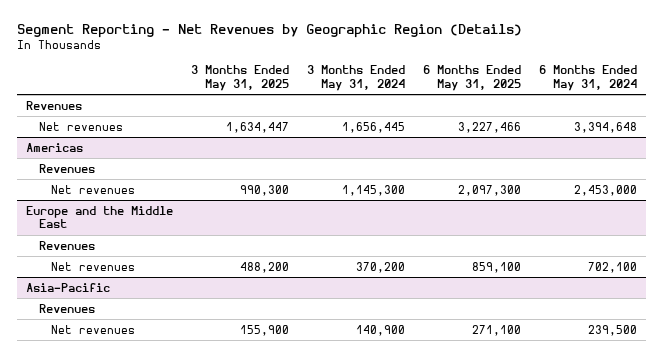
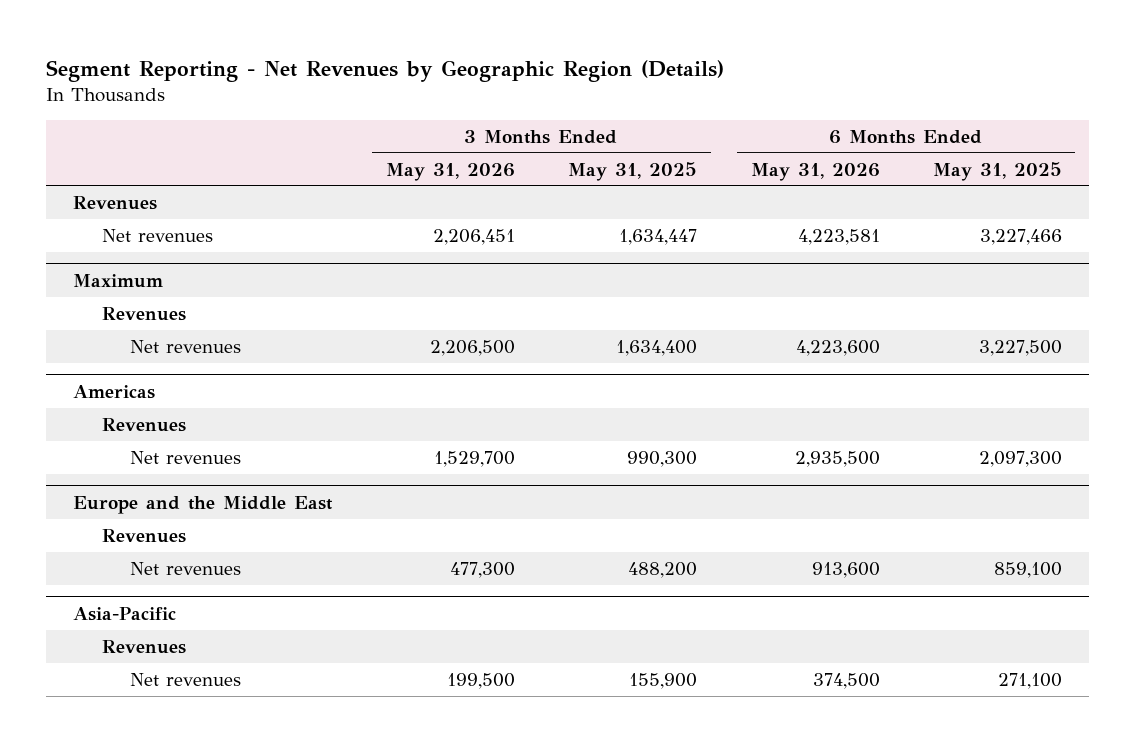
[307,65,406,91] 3 Months Ended May 31, 2024 -> none
[539,65,638,91] 6 Months Ended May 31, 2024 -> none
none -> [385,162,515,181] May 31, 2026
none -> [750,162,880,181] May 31, 2026
none -> [73,273,164,288] Maximum
none -> [101,306,186,321] Revenues
none -> [129,339,241,353] Net revenues

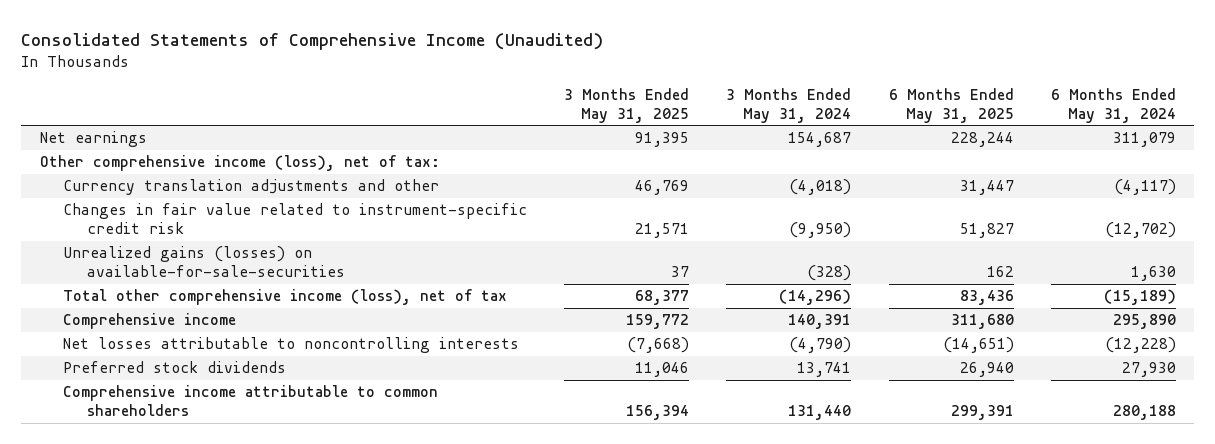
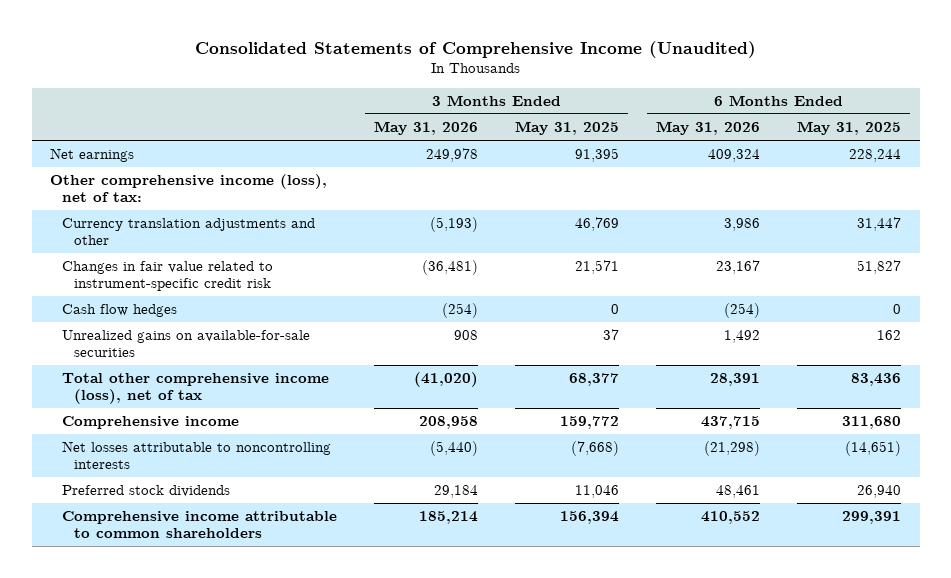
[726,87,852,123] 3 Months Ended May 31, 2024 -> none
[1050,87,1176,123] 6 Months Ended May 31, 2024 -> none
none -> [374,121,479,136] May 31, 2026
none -> [656,121,761,136] May 31, 2026
none -> [62,304,178,318] Cash flow hedges
[63,246,345,278] Unrealized gains (losses) on available-for-sale-securities -> [62,330,311,358] Unrealized gains on available-for-sale securities

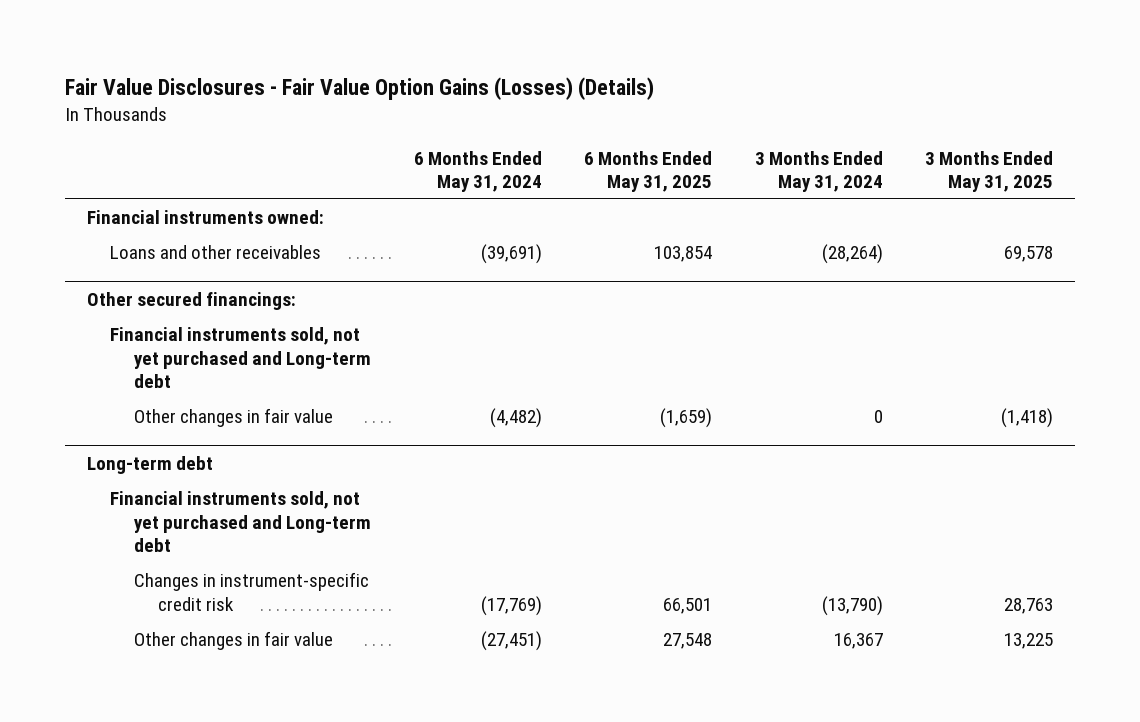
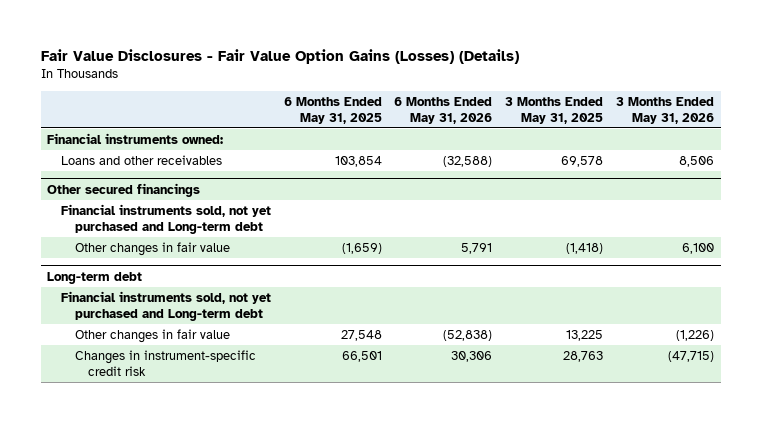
[413,150,542,192] 6 Months Ended May 31, 2024 -> none
[754,150,883,192] 3 Months Ended May 31, 2024 -> none
none -> [394,96,493,124] 6 Months Ended May 31, 2026
none -> [616,96,715,124] 3 Months Ended May 31, 2026
[86,292,296,311] Other secured financings: -> [47,183,201,198] Other secured financings
[134,572,370,611] Changes in instrument-specific credit risk -> [74,350,256,376] Changes in instrument-specific credit risk

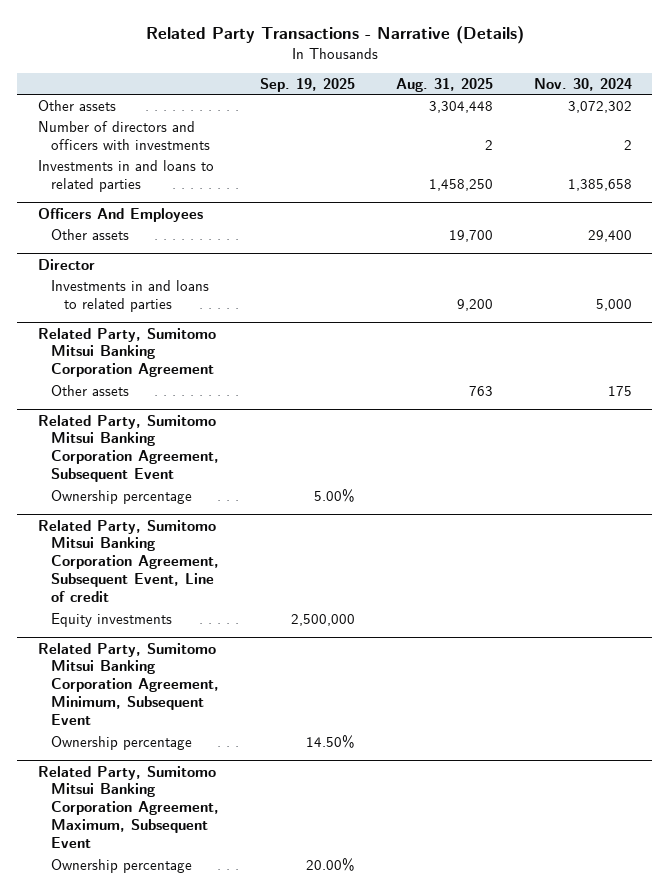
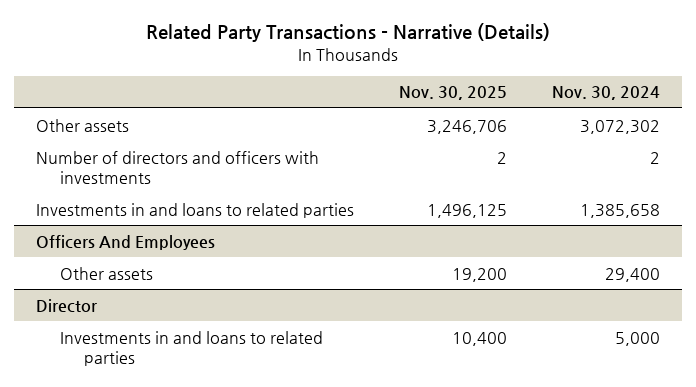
[259,77,355,92] Sep. 19, 2025 -> none
[395,77,493,92] Aug. 31, 2025 -> none
none -> [398,86,507,101] Nov. 30, 2025
[37,327,216,378] Related Party, Sumitomo Mitsui Banking Corporation Agreement -> none
[50,384,129,396] Other assets -> none
[37,414,219,483] Related Party, Sumitomo Mitsui Banking Corporation Agreement, Subsequent Event -> none
[50,489,192,504] Ownership percentage -> none
[37,519,219,602] Related Party, Sumitomo Mitsui Banking Corporation Agreement, Subsequent Event, Line of credit -> none
[50,612,172,627] Equity investments -> none
[37,642,219,725] Related Party, Sumitomo Mitsui Banking Corporation Agreement, Minimum, Subsequent Event -> none
[50,735,192,750] Ownership percentage -> none
[37,765,219,848] Related Party, Sumitomo Mitsui Banking Corporation Agreement, Maximum, Subsequent Event -> none
[50,858,192,873] Ownership percentage -> none

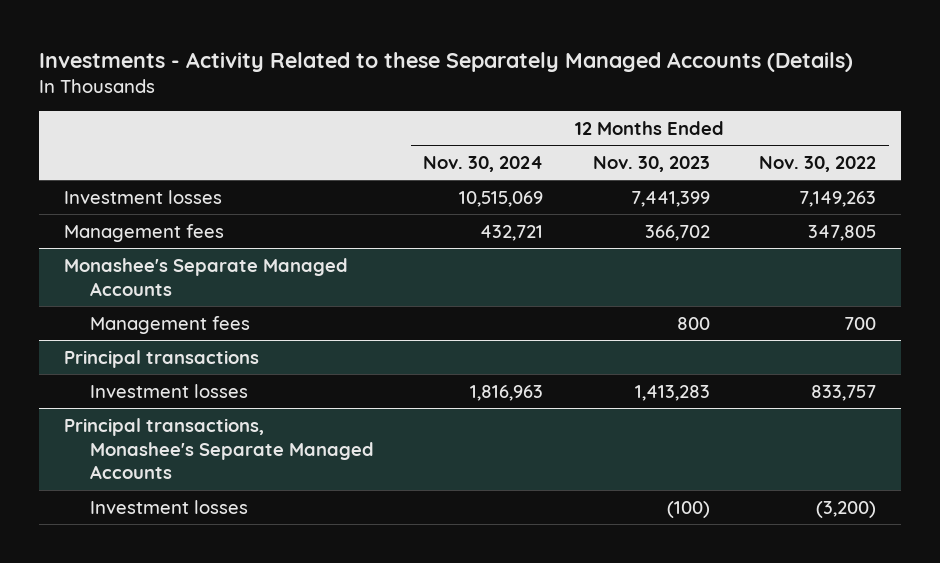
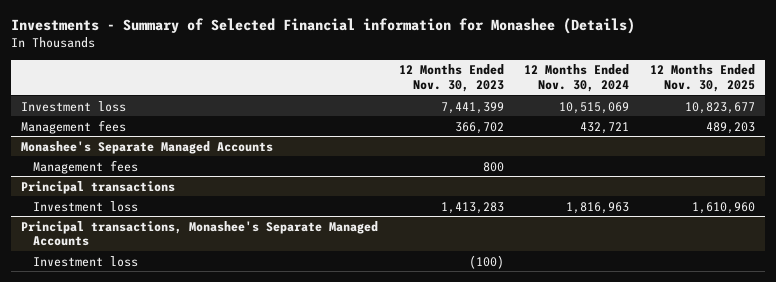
[38,51,853,72] Investments - Activity Related to these Separately Managed Accounts (Details) -> [10,18,635,35] Investments - Summary of Selected Financial information for Monashee (Details)
[759,156,877,173] Nov. 30, 2022 -> none
none -> [649,64,755,92] 12 Months Ended Nov. 30, 2025
[63,189,222,204] Investment losses -> [21,100,127,112] Investment loss
[89,383,248,398] Investment losses -> [33,200,139,212] Investment loss
[89,499,248,514] Investment losses -> [33,255,139,267] Investment loss

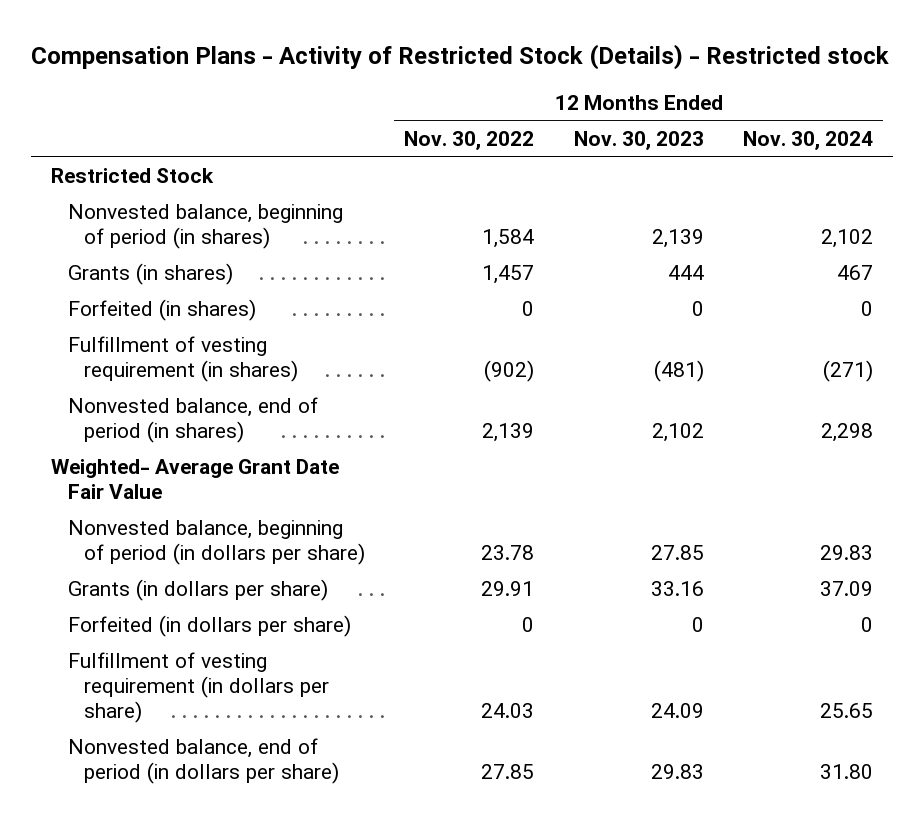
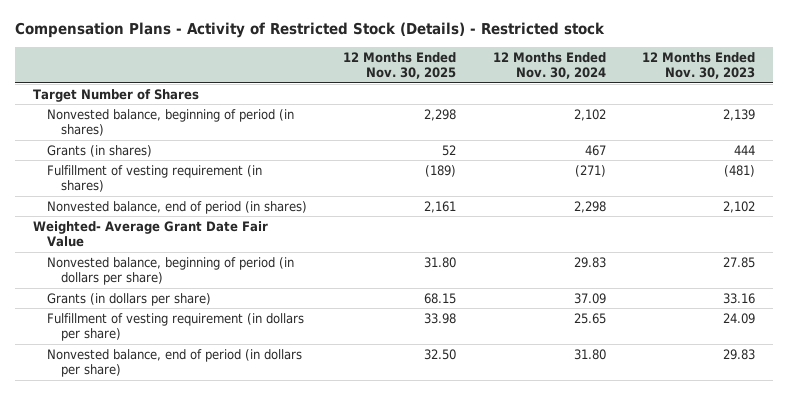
[404,131,535,151] Nov. 30, 2022 -> none
none -> [343,51,457,80] 12 Months Ended Nov. 30, 2025
[51,168,215,184] Restricted Stock -> [32,88,199,102] Target Number of Shares
[67,299,256,322] Forfeited (in shares) -> none
[67,615,351,638] Forfeited (in dollars per share) -> none

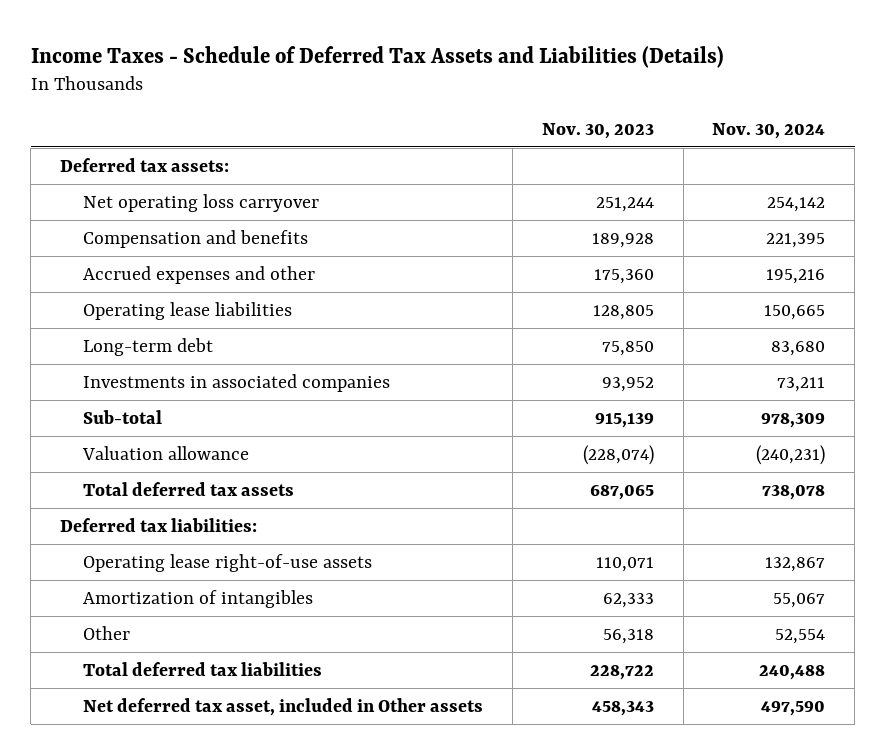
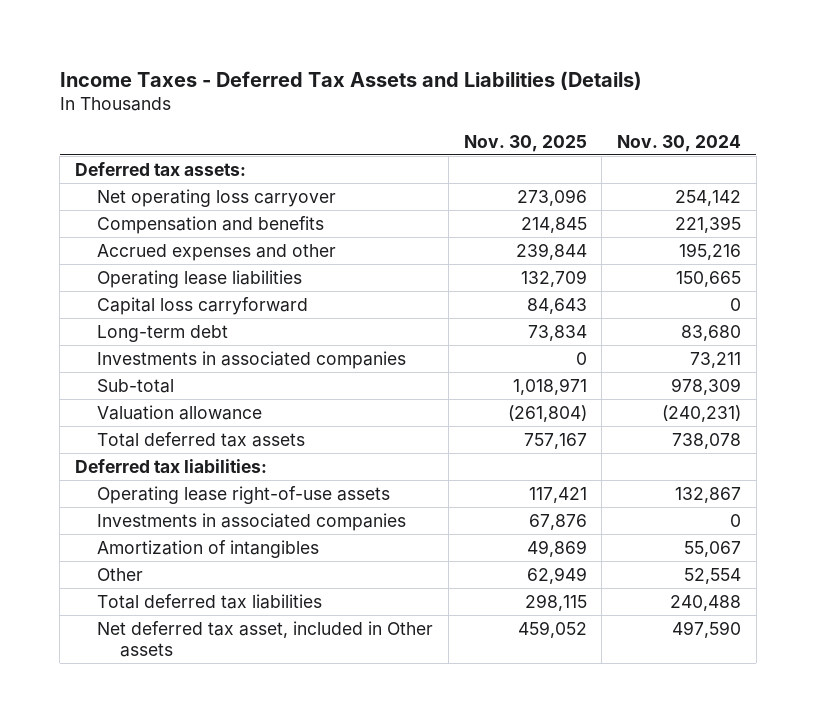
[30,45,724,68] Income Taxes - Schedule of Deferred Tax Assets and Liabilities (Details) -> [59,70,642,90] Income Taxes - Deferred Tax Assets and Liabilities (Details)
[541,122,654,139] Nov. 30, 2023 -> none
none -> [463,134,587,152] Nov. 30, 2025
none -> [97,297,309,316] Capital loss carryforward
none -> [97,513,407,532] Investments in associated companies

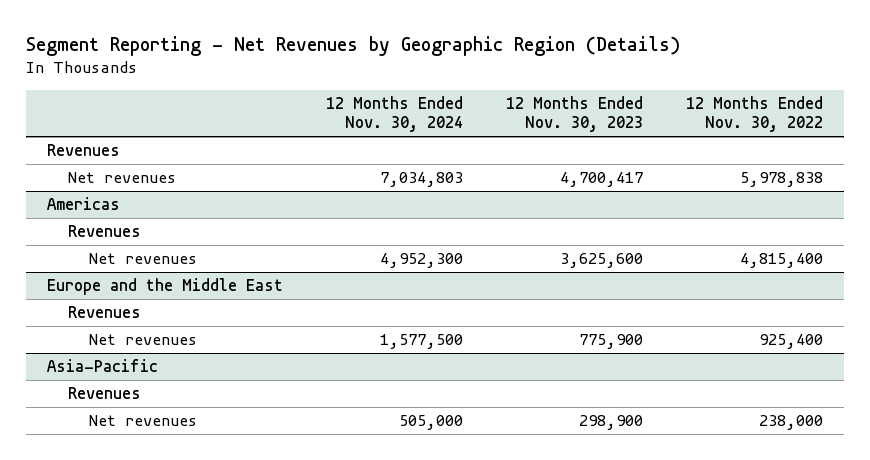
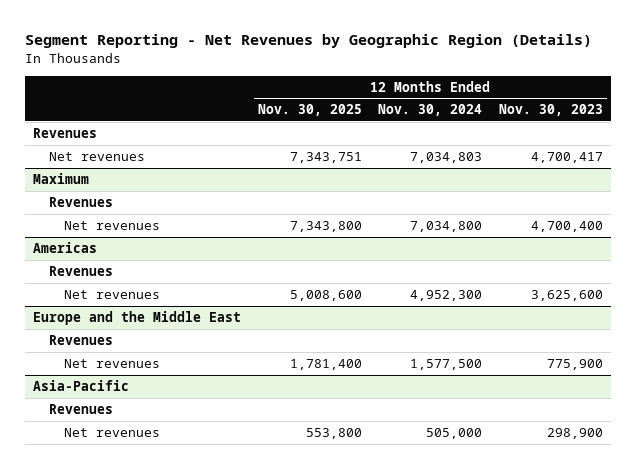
[685,96,823,133] 12 Months Ended Nov. 30, 2022 -> none
none -> [257,104,362,117] Nov. 30, 2025
none -> [33,172,90,184] Maximum
none -> [48,196,113,207] Revenues
none -> [64,220,161,230] Net revenues

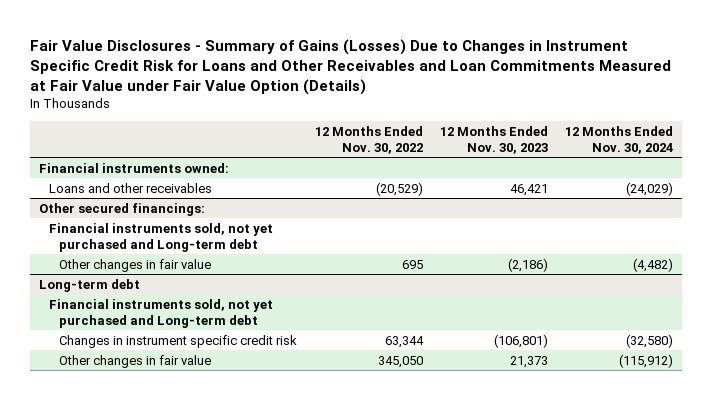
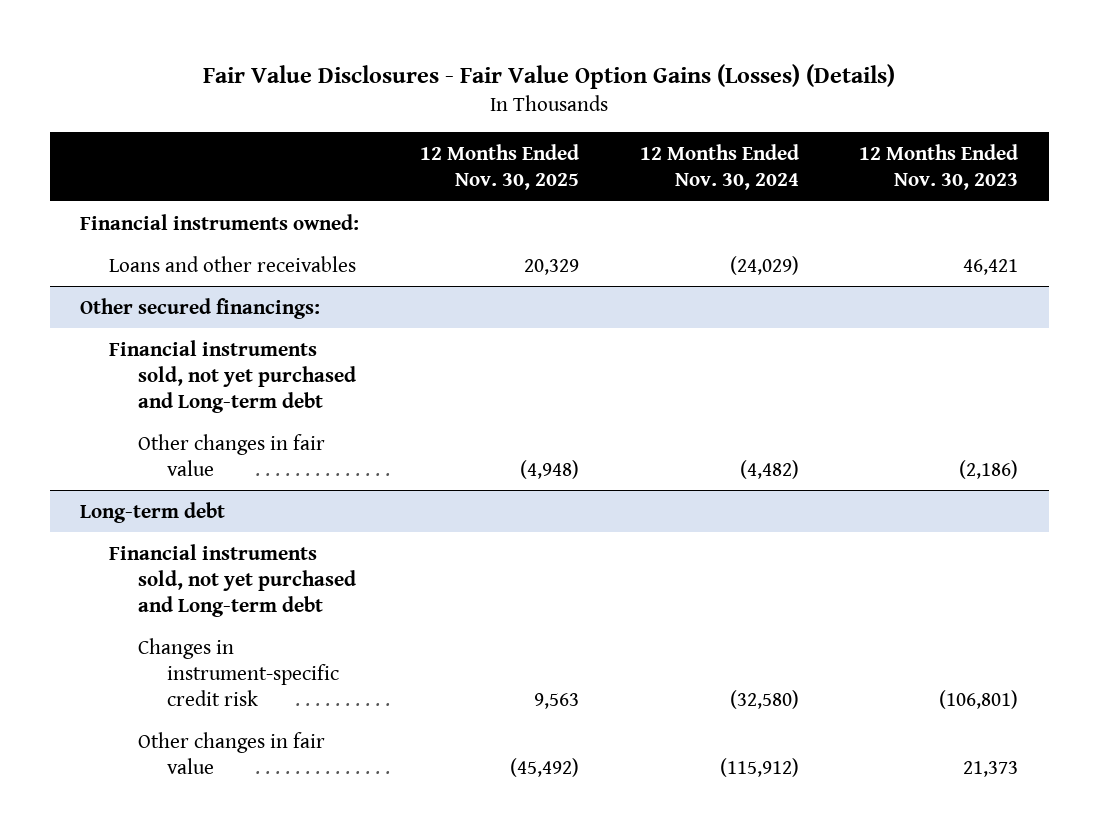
[30,38,672,95] Fair Value Disclosures - Summary of Gains (Losses) Due to Changes in Instrument Specific Credit Risk for Loans and Other Receivables and Loan Commitments Measured at Fair Value under Fair Value Option (Details) -> [203,63,896,89] Fair Value Disclosures - Fair Value Option Gains (Losses) (Details)
[314,125,423,154] 12 Months Ended Nov. 30, 2022 -> none
none -> [420,143,580,190] 12 Months Ended Nov. 30, 2025
[59,334,298,348] Changes in instrument specific credit risk -> [138,637,340,706] Changes in instrument-specific credit risk

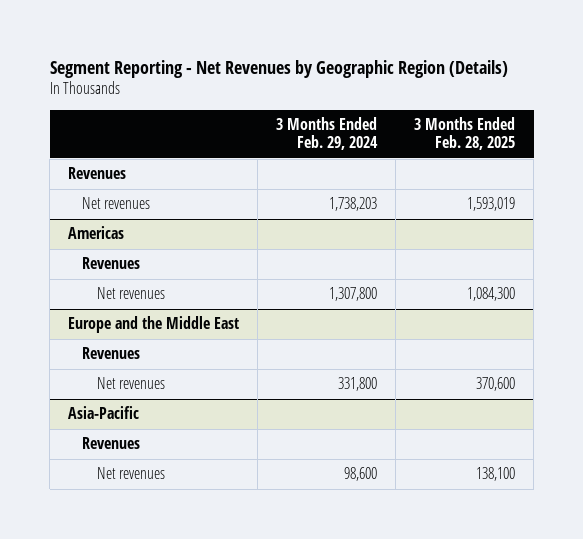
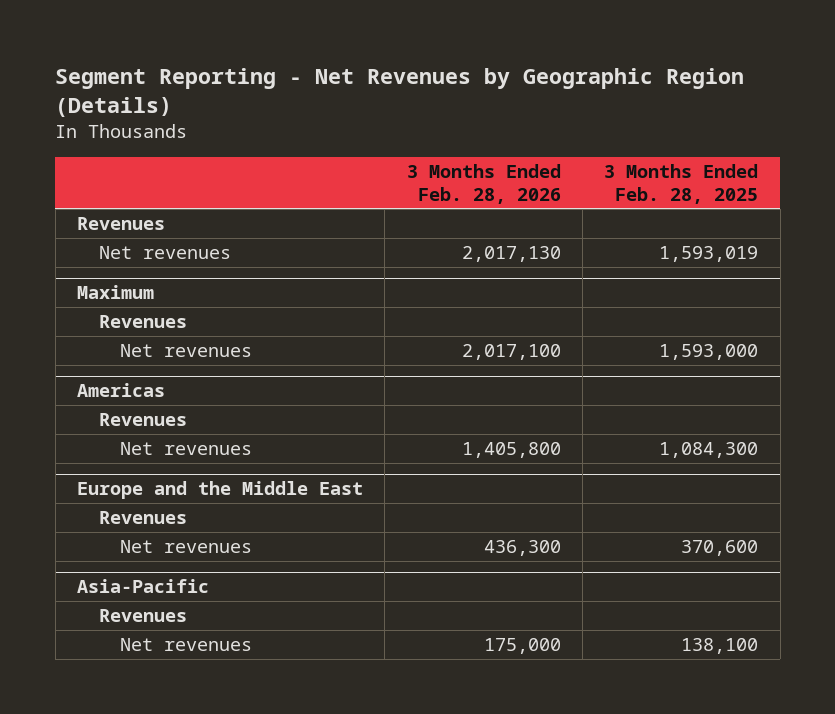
[276,117,379,151] 3 Months Ended Feb. 29, 2024 -> none
none -> [406,164,561,204] 3 Months Ended Feb. 28, 2026
none -> [76,285,154,300] Maximum
none -> [98,315,187,329] Revenues
none -> [120,344,253,358] Net revenues

